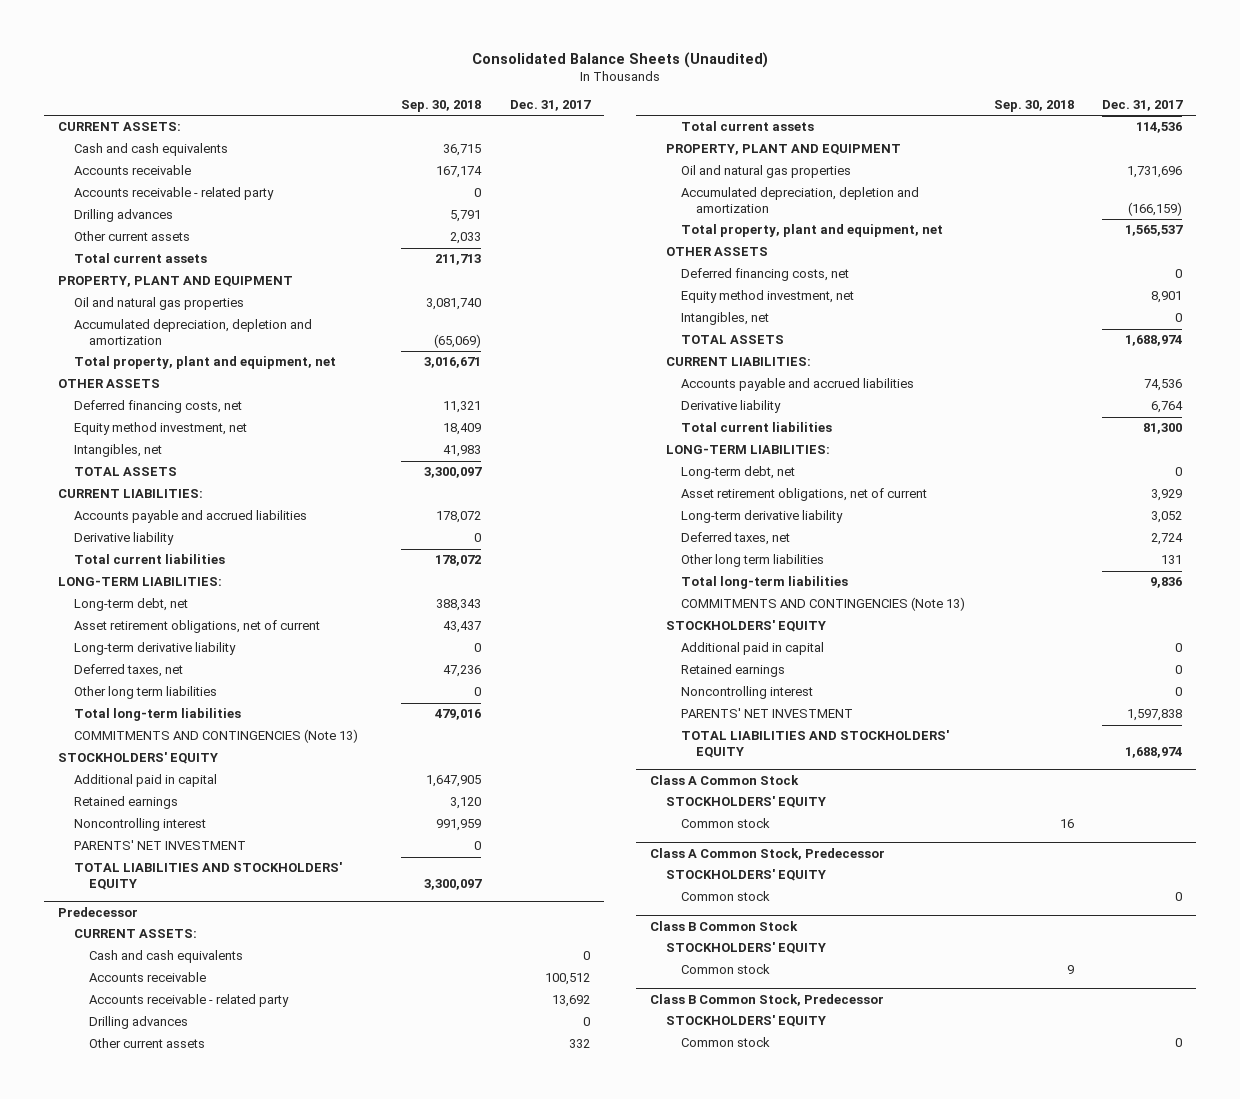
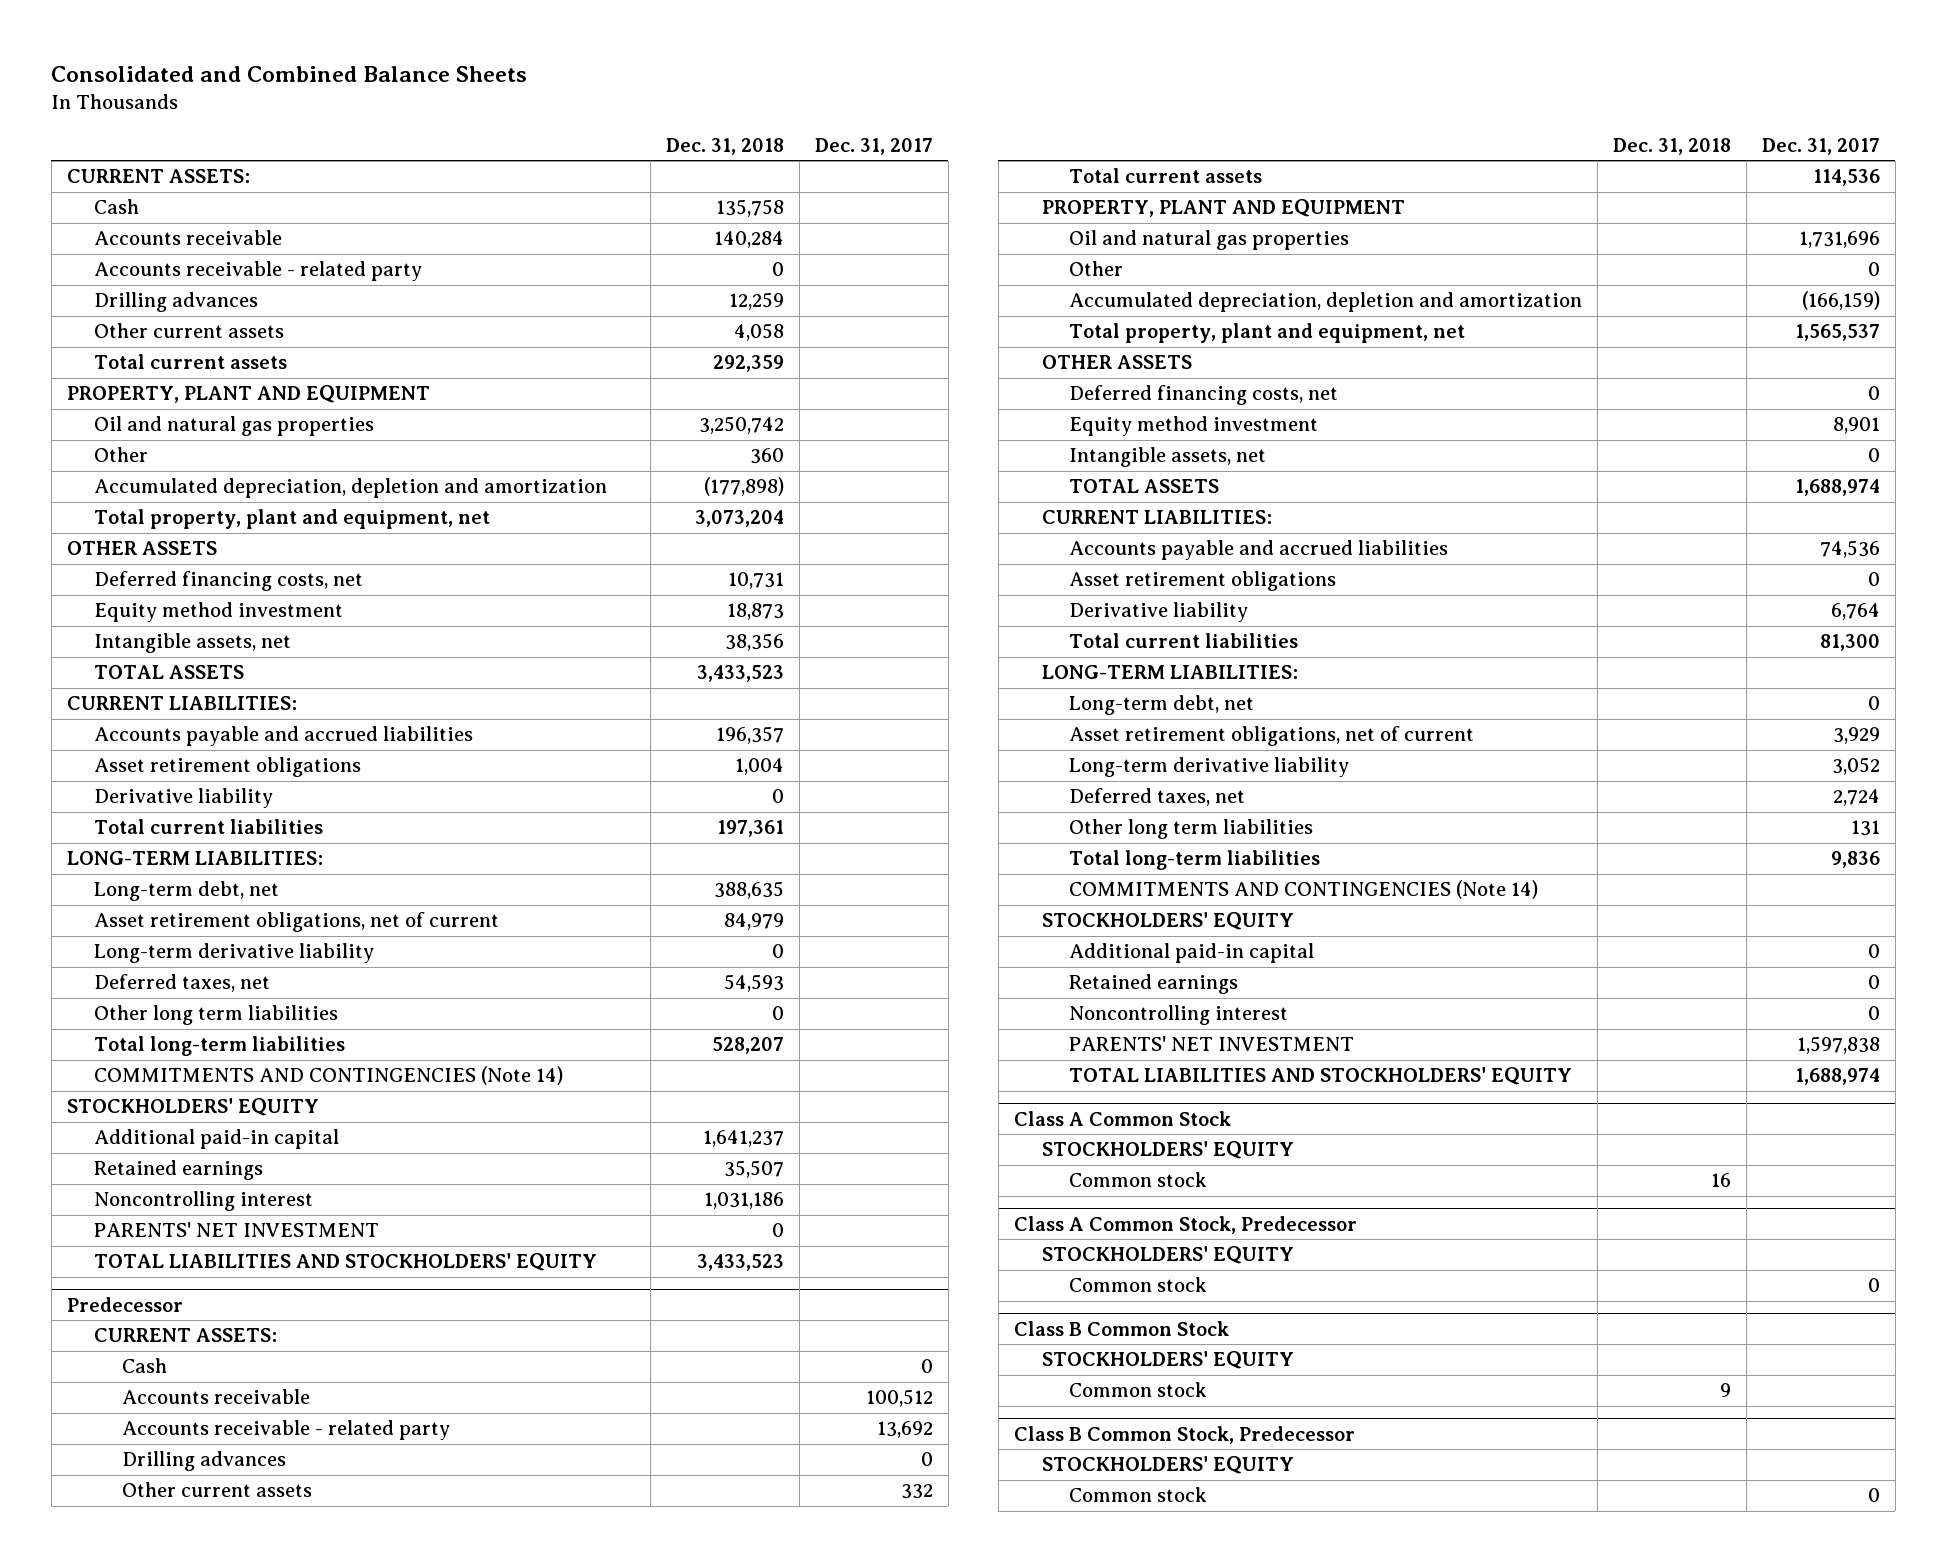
[472,51,769,68] Consolidated Balance Sheets (Unaudited) -> [51,66,528,83] Consolidated and Combined Balance Sheets
[401,100,482,113] Sep. 30, 2018 -> none
none -> [665,137,784,155] Dec. 31, 2018
[73,143,228,157] Cash and cash equivalents -> [94,199,140,215] Cash
none -> [94,447,149,463] Other
[73,422,247,436] Equity method investment, net -> [94,602,344,623] Equity method investment
[73,444,162,458] Intangibles, net -> [94,633,292,654] Intangible assets, net
none -> [94,757,362,778] Asset retirement obligations
[73,729,358,744] COMMITMENTS AND CONTINGENCIES (Note 13) -> [94,1066,564,1086] COMMITMENTS AND CONTINGENCIES (Note 14)
[73,774,217,788] Additional paid in capital -> [94,1129,340,1150] Additional paid-in capital
[88,950,243,964] Cash and cash equivalents -> [121,1358,167,1374] Cash
none -> [1069,261,1124,277] Other
[681,290,855,304] Equity method investment, net -> [1069,416,1319,437] Equity method investment
[681,312,770,326] Intangibles, net -> [1069,447,1267,468] Intangible assets, net
none -> [1069,571,1337,592] Asset retirement obligations
[681,597,966,612] COMMITMENTS AND CONTINGENCIES (Note 13) -> [1069,880,1539,900] COMMITMENTS AND CONTINGENCIES (Note 14)
[681,642,825,656] Additional paid in capital -> [1069,943,1315,964] Additional paid-in capital

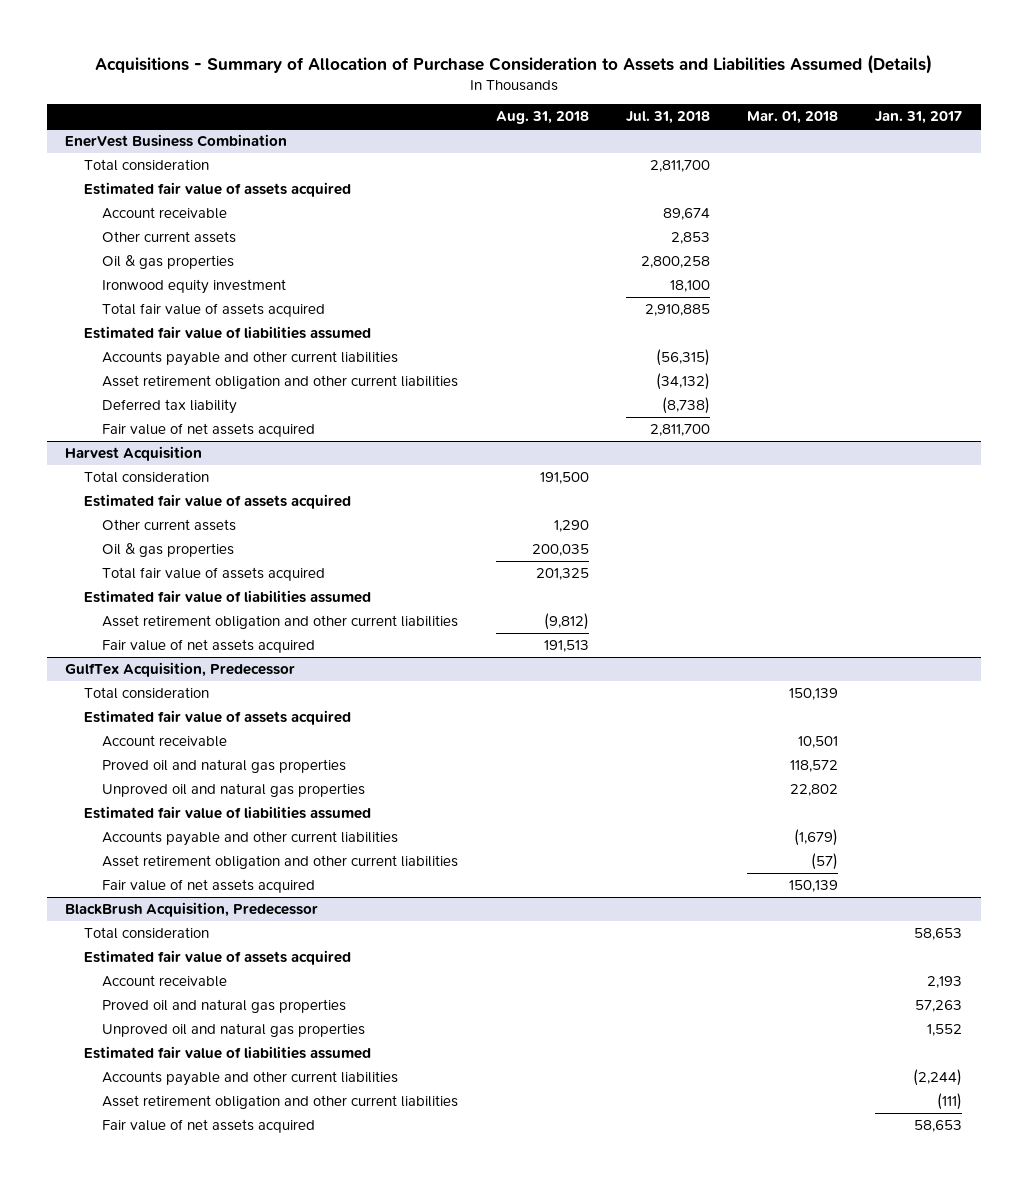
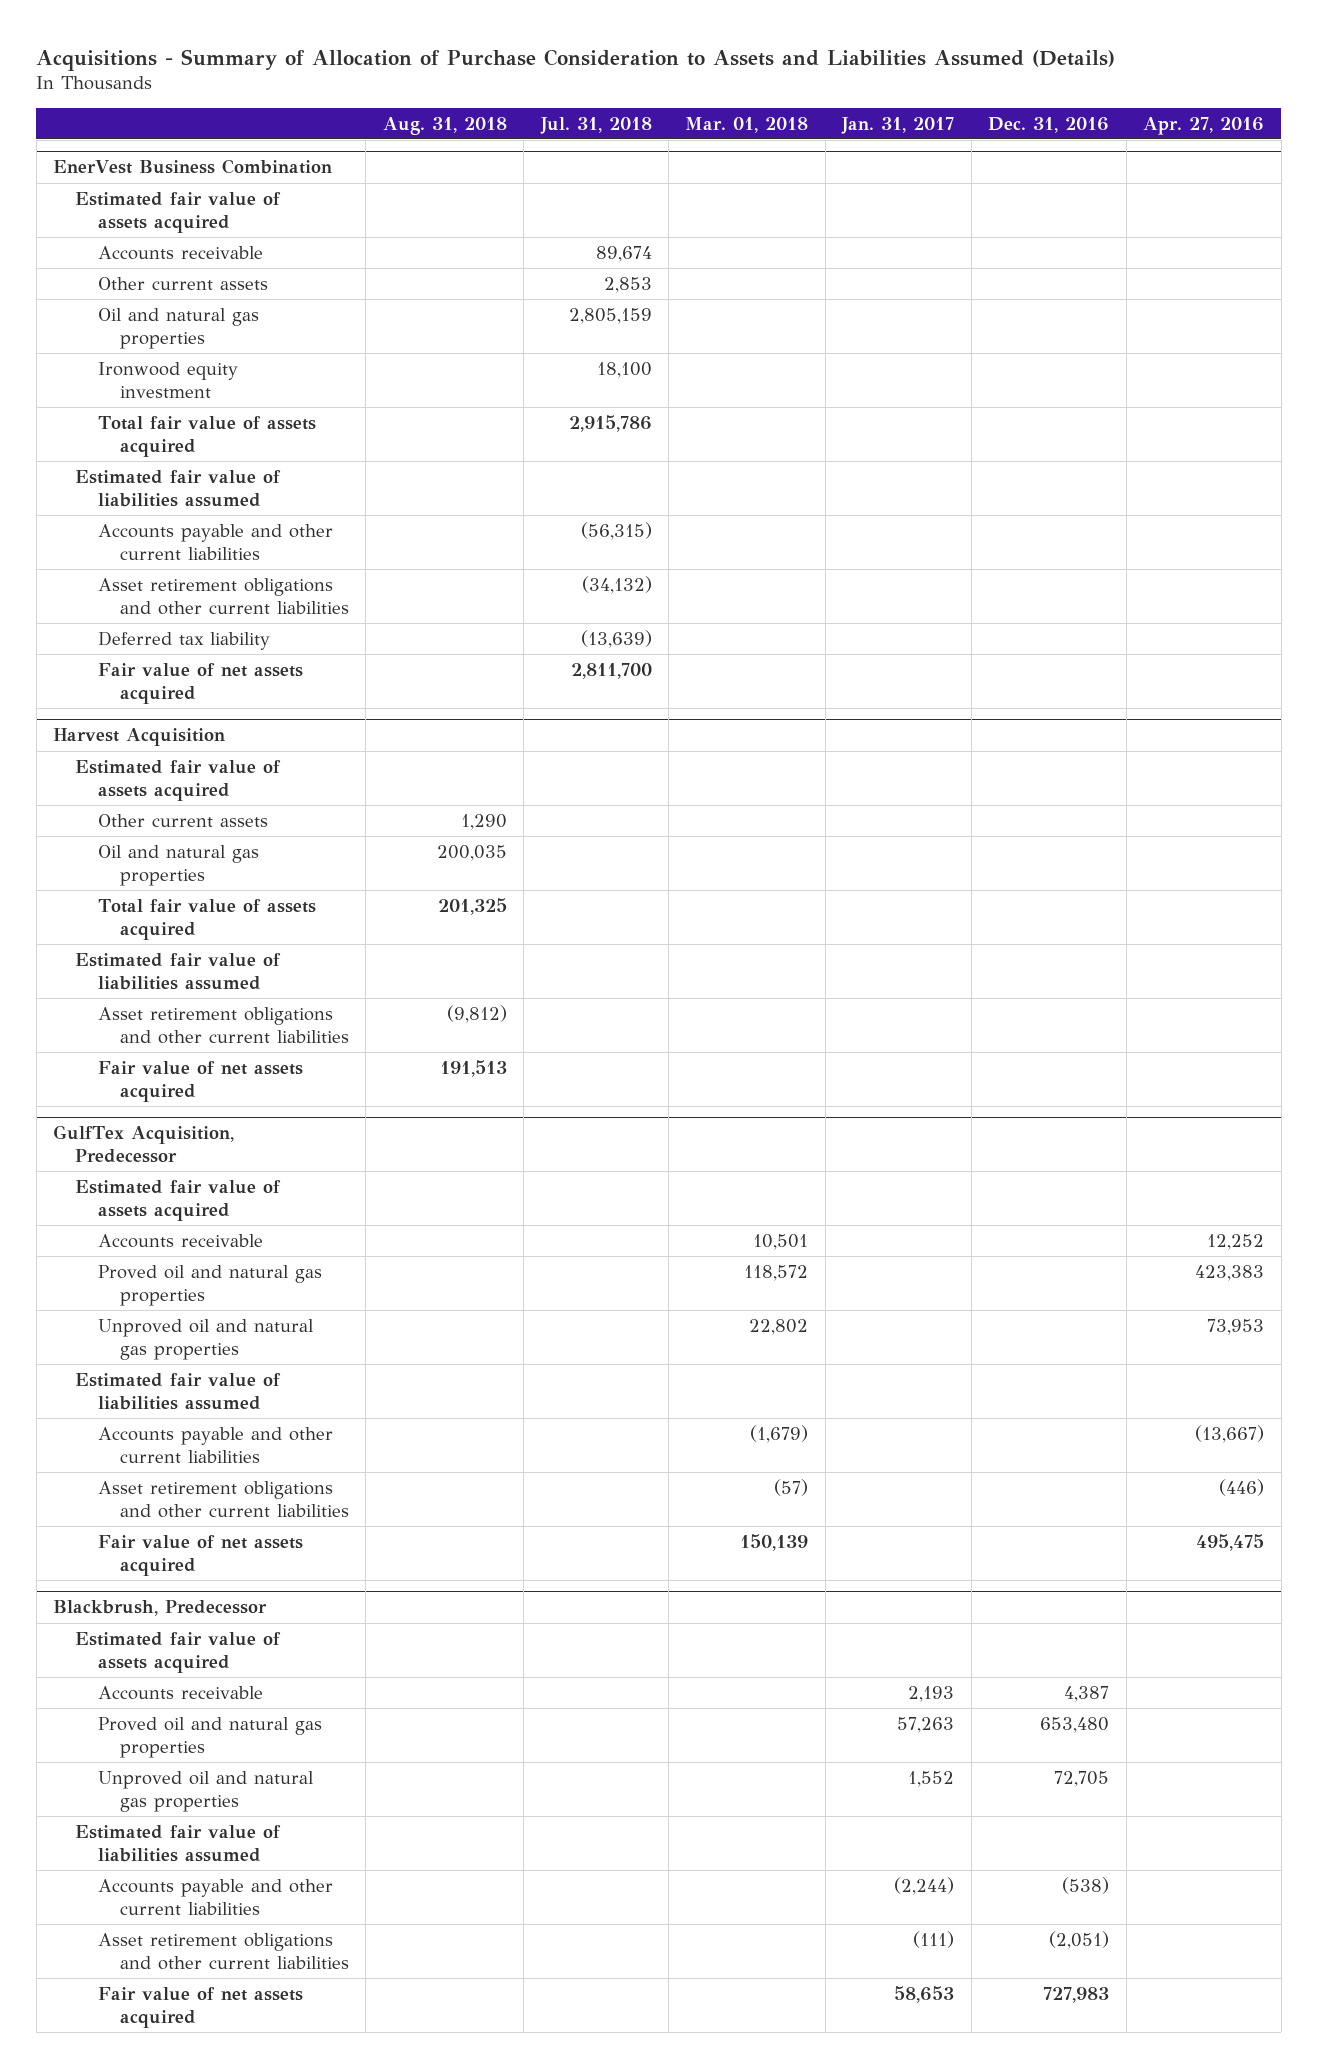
none -> [988,116,1110,133] Dec. 31, 2016
none -> [1143,116,1265,135] Apr. 27, 2016
[83,158,209,171] Total consideration -> none
[102,206,228,219] Account receivable -> [97,246,263,261] Accounts receivable
[102,254,235,269] Oil & gas properties -> [97,308,259,349] Oil and natural gas properties
[640,255,710,268] 2,800,258 -> [568,308,652,325] 2,805,159
[644,303,710,316] 2,910,885 -> [568,415,652,433] 2,915,786
[102,374,459,389] Asset retirement obligation and other current liabilities -> [97,578,349,615] Asset retirement obligations and other current liabilities
[661,396,710,414] (8,738) -> [580,630,652,649] (13,639)
[83,470,209,483] Total consideration -> none
[102,542,235,557] Oil & gas properties -> [97,845,259,886] Oil and natural gas properties
[102,614,459,629] Asset retirement obligation and other current liabilities -> [97,1007,349,1044] Asset retirement obligations and other current liabilities
[83,686,209,699] Total consideration -> none
[102,734,228,747] Account receivable -> [97,1234,263,1249] Accounts receivable
[102,854,459,869] Asset retirement obligation and other current liabilities -> [97,1481,349,1518] Asset retirement obligations and other current liabilities
[83,926,209,939] Total consideration -> none
[65,901,319,917] BlackBrush Acquisition, Predecessor -> [53,1600,268,1617] Blackbrush, Predecessor
[102,974,228,987] Account receivable -> [97,1686,263,1701] Accounts receivable
[102,1094,459,1109] Asset retirement obligation and other current liabilities -> [97,1933,349,1970] Asset retirement obligations and other current liabilities

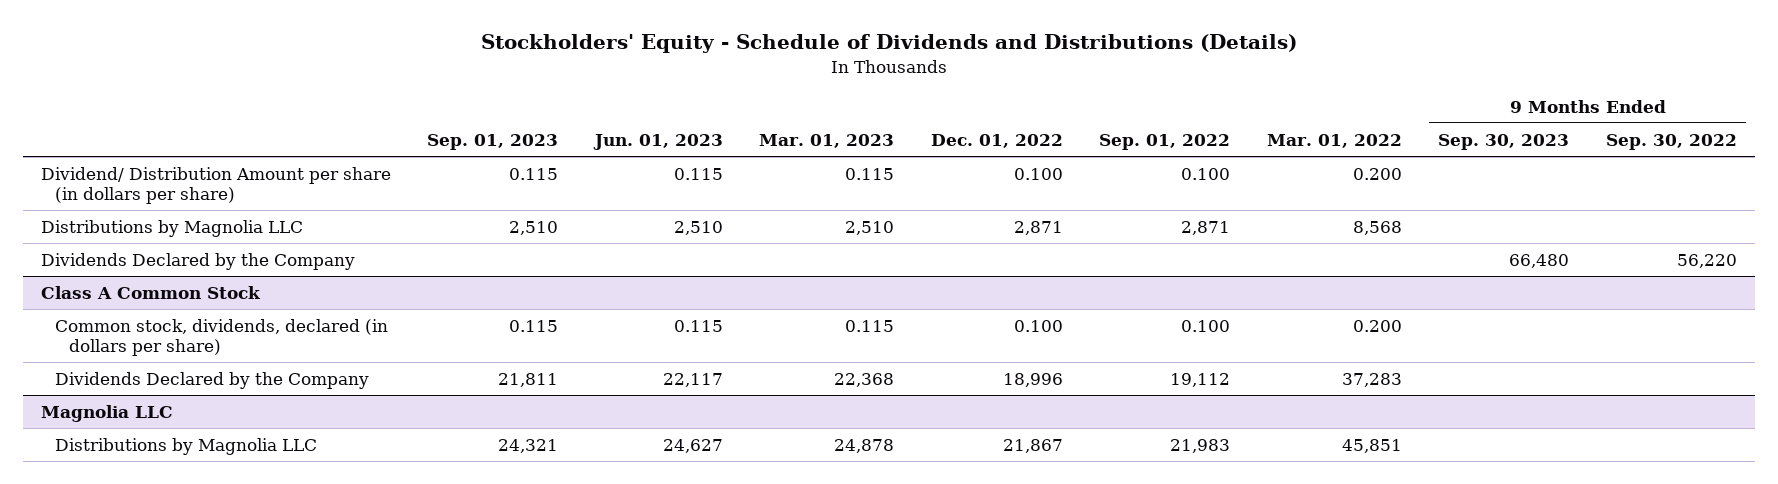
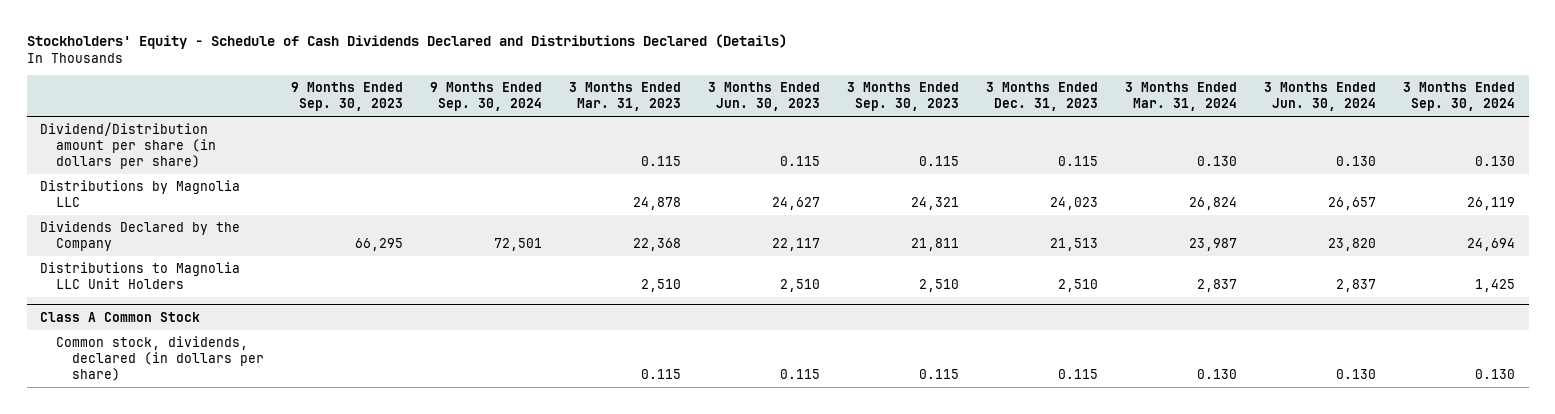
[480,34,1297,54] Stockholders' Equity - Schedule of Dividends and Distributions (Details) -> [26,34,787,50] Stockholders' Equity - Schedule of Cash Dividends Declared and Distributions Declared (Details)
[427,133,559,150] Sep. 01, 2023 -> none
[592,133,723,150] Jun. 01, 2023 -> none
[759,133,895,148] Mar. 01, 2023 -> none
[930,133,1063,148] Dec. 01, 2022 -> none
[1099,133,1231,150] Sep. 01, 2022 -> none
[1266,133,1402,148] Mar. 01, 2022 -> none
[1605,133,1737,150] Sep. 30, 2022 -> none
none -> [429,82,542,112] 9 Months Ended Sep. 30, 2024
none -> [568,82,681,112] 3 Months Ended Mar. 31, 2023
none -> [707,82,820,112] 3 Months Ended Jun. 30, 2023
none -> [846,82,959,112] 3 Months Ended Sep. 30, 2023
none -> [985,82,1098,112] 3 Months Ended Dec. 31, 2023
none -> [1125,82,1238,112] 3 Months Ended Mar. 31, 2024
none -> [1264,82,1377,112] 3 Months Ended Jun. 30, 2024
none -> [1403,82,1516,112] 3 Months Ended Sep. 30, 2024
[40,166,391,205] Dividend/ Distribution Amount per share (in dollars per share) -> [40,122,217,169] Dividend/Distribution amount per share (in dollars per share)
[1509,253,1570,268] 66,480 -> [354,237,403,251] 66,295
none -> [40,262,241,289] Distributions to Magnolia LLC Unit Holders
[55,371,370,389] Dividends Declared by the Company -> none
[40,404,173,422] Magnolia LLC -> none
[55,437,318,455] Distributions by Magnolia LLC -> none

